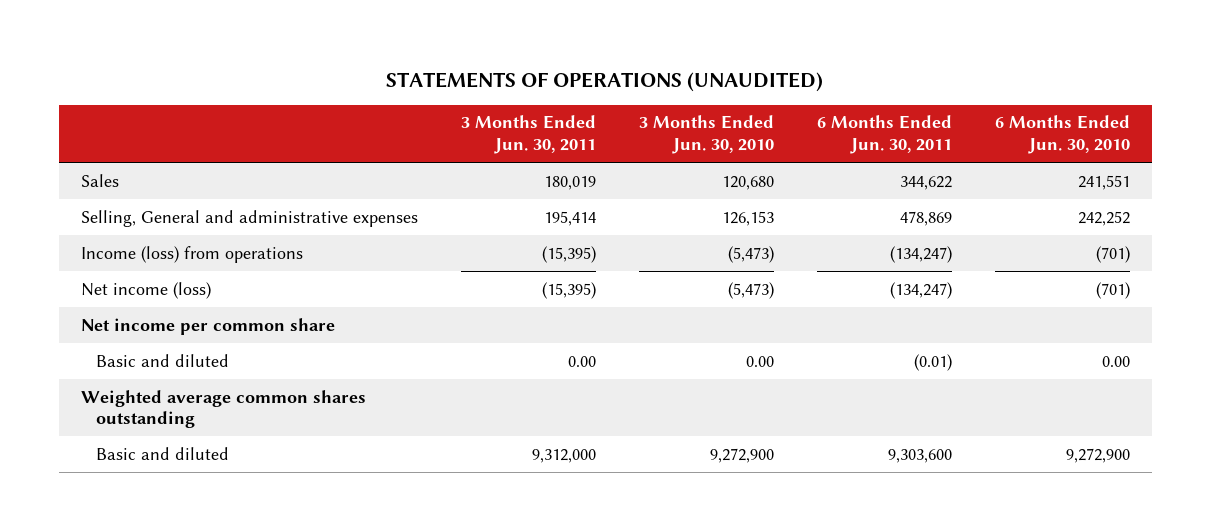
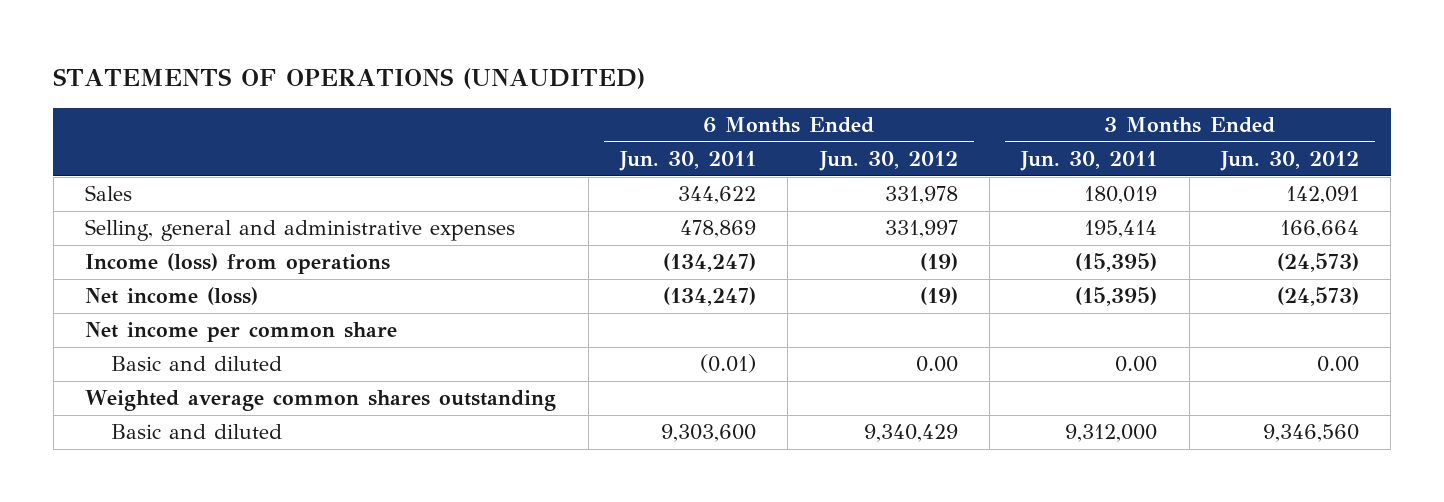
[638,115,774,155] 3 Months Ended Jun. 30, 2010 -> none
[995,115,1131,155] 6 Months Ended Jun. 30, 2010 -> none
none -> [818,150,958,171] Jun. 30, 2012
none -> [1220,150,1360,171] Jun. 30, 2012
[80,209,418,227] Selling, General and administrative expenses -> [85,219,516,242] Selling, general and administrative expenses

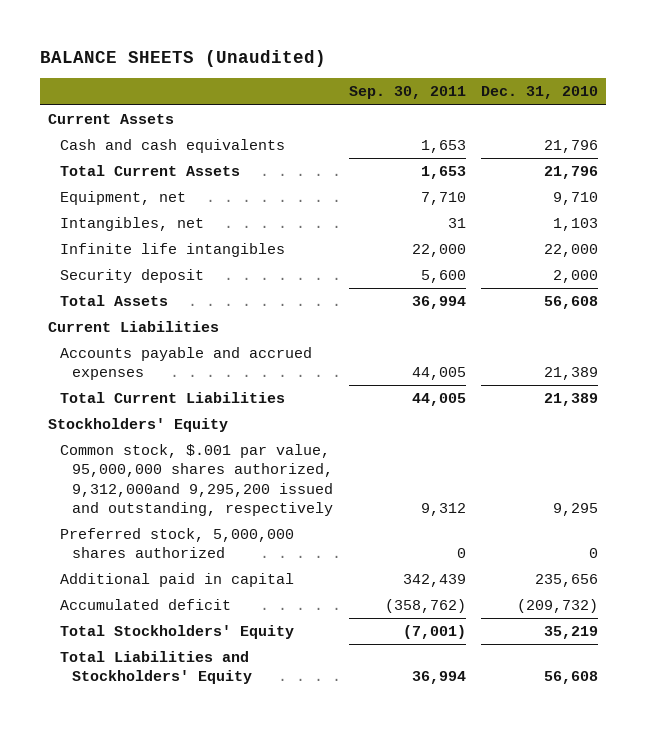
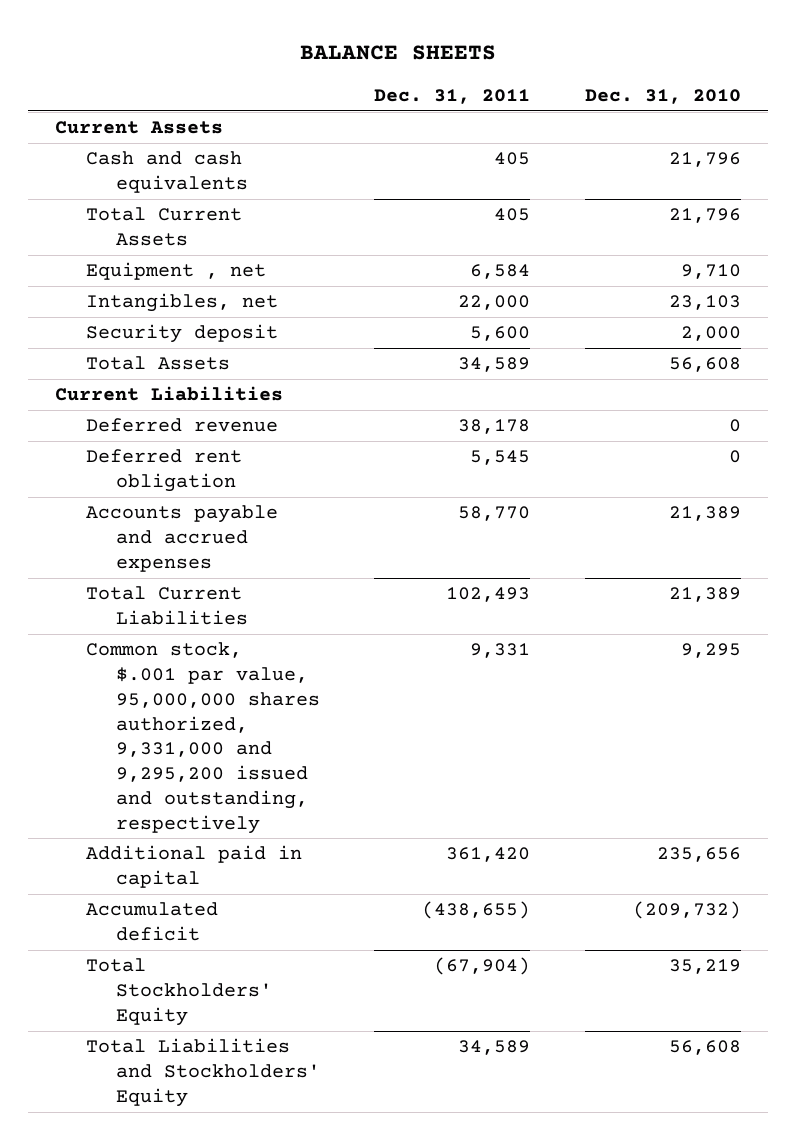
[40,50,327,68] BALANCE SHEETS (Unaudited) -> [300,45,497,61] BALANCE SHEETS
[348,86,466,100] Sep. 30, 2011 -> none
none -> [374,88,531,104] Dec. 31, 2011
[60,243,286,258] Infinite life intangibles -> none
[60,191,187,206] Equipment, net -> [85,262,266,281] Equipment , net
[552,218,598,232] 1,103 -> [668,295,741,311] 23,103
none -> [85,418,278,433] Deferred revenue
none -> [85,449,242,493] Deferred rent obligation
[47,418,228,433] Stockholders' Equity -> none
[60,528,295,559] Preferred stock, 5,000,000 shares authorized -> none
[60,444,334,516] Common stock, $.001 par value, 95,000,000 shares authorized, 9,312,000and 9,295,200 issued and outstanding, respectively -> [85,642,320,834] Common stock, $.001 par value, 95,000,000 shares authorized, 9,331,000 and 9,295,200 issued and outstanding, respectively

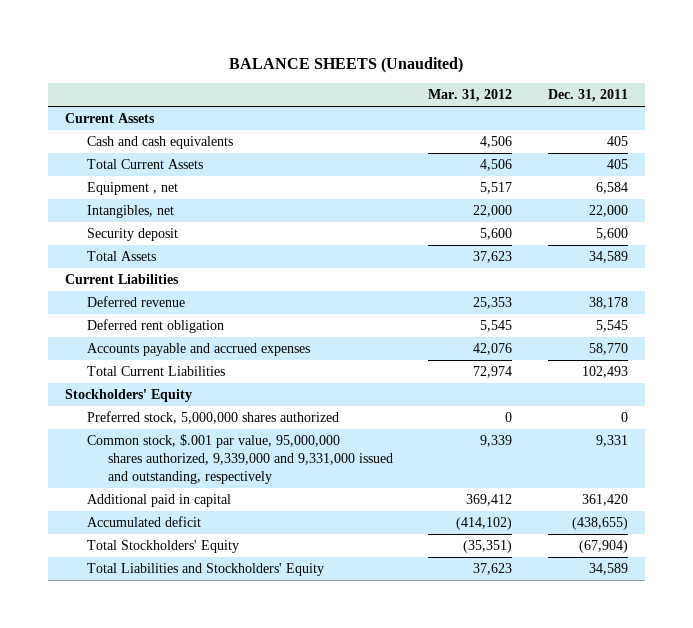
[300,45,497,61] BALANCE SHEETS -> [229,57,464,74] BALANCE SHEETS (Unaudited)
[584,88,741,104] Dec. 31, 2010 -> none
none -> [428,89,513,103] Mar. 31, 2012
none -> [65,388,193,402] Stockholders' Equity
none -> [86,410,339,424] Preferred stock, 5,000,000 shares authorized
[85,642,320,834] Common stock, $.001 par value, 95,000,000 shares authorized, 9,331,000 and 9,295,200 issued and outstanding, respectively -> [86,433,394,484] Common stock, $.001 par value, 95,000,000 shares authorized, 9,339,000 and 9,331,000 issued and outstanding, respectively

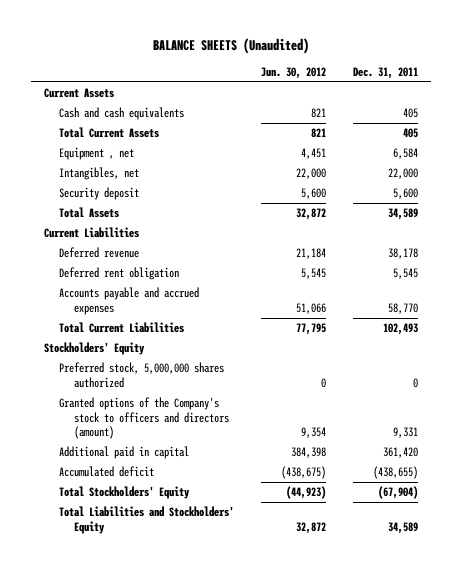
[428,89,513,103] Mar. 31, 2012 -> none
none -> [260,67,326,80] Jun. 30, 2012
[86,433,394,484] Common stock, $.001 par value, 95,000,000 shares authorized, 9,339,000 and 9,331,000 issued and outstanding, respectively -> [59,397,230,440] Granted options of the Company's stock to officers and directors (amount)

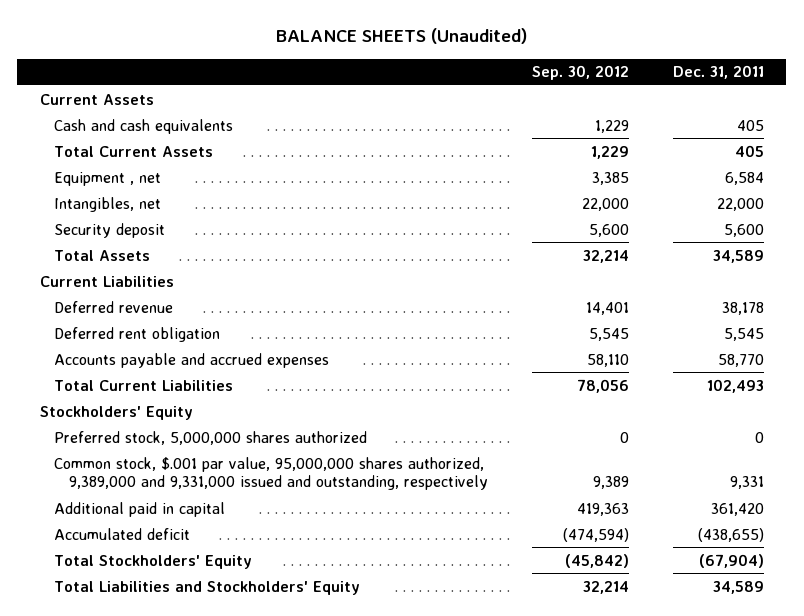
[260,67,326,80] Jun. 30, 2012 -> none
none -> [531,65,629,81] Sep. 30, 2012
[59,397,230,440] Granted options of the Company's stock to officers and directors (amount) -> [54,456,488,491] Common stock, $.001 par value, 95,000,000 shares authorized, 9,389,000 and 9,331,000 issued and outstanding, respectively

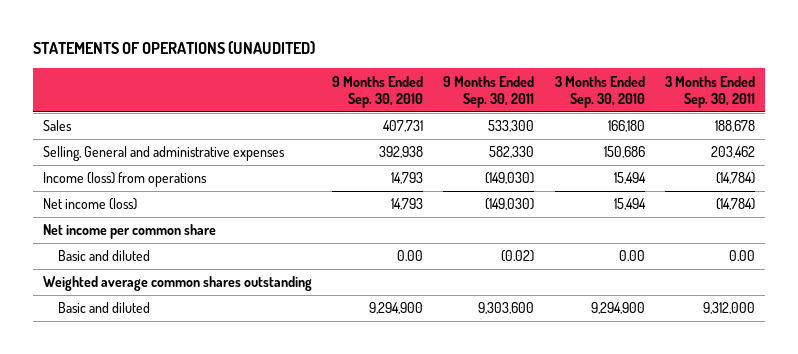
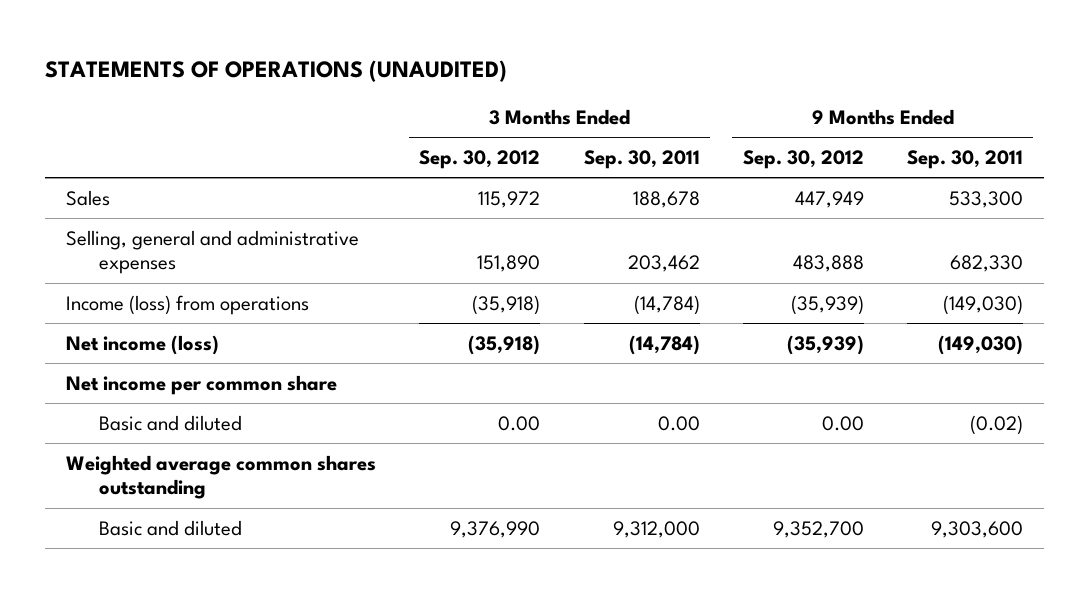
[332,75,424,108] 9 Months Ended Sep. 30, 2010 -> none
[554,75,645,108] 3 Months Ended Sep. 30, 2010 -> none
none -> [419,150,541,170] Sep. 30, 2012
none -> [742,150,864,170] Sep. 30, 2012
[42,146,285,162] Selling, General and administrative expenses -> [66,229,360,275] Selling, general and administrative expenses
[489,146,535,159] 582,330 -> [949,255,1023,273] 682,330

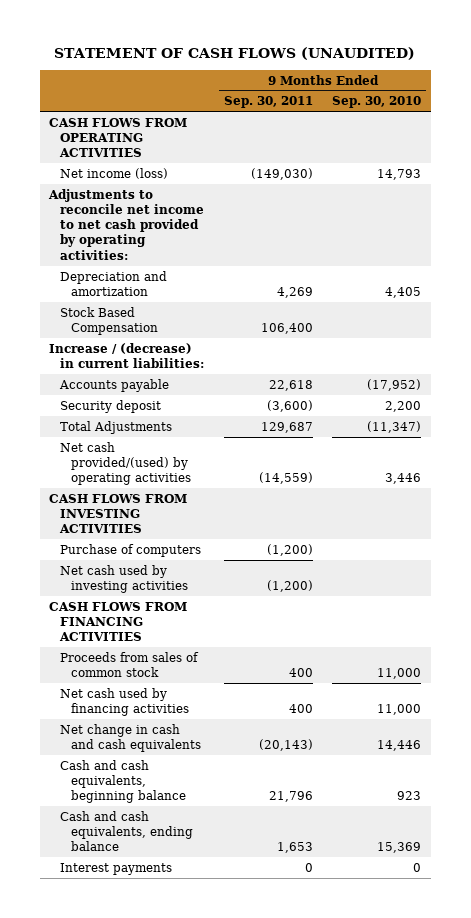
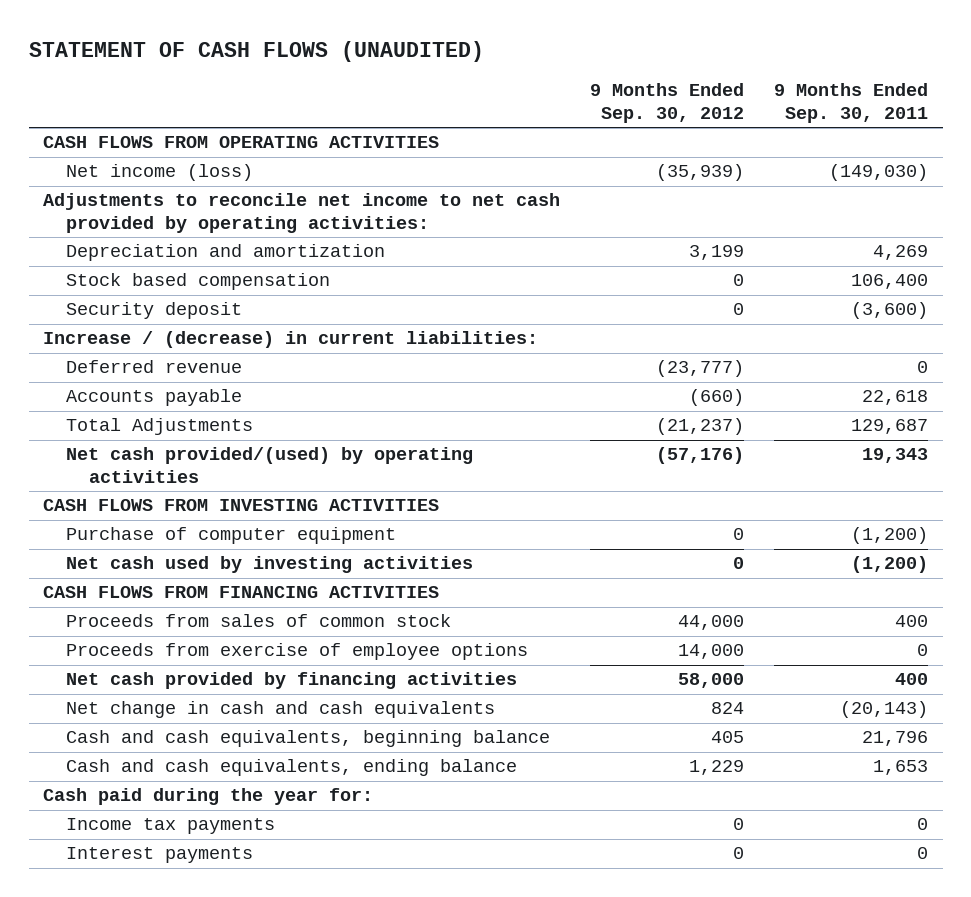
[332,96,422,109] Sep. 30, 2010 -> none
none -> [590,83,745,123] 9 Months Ended Sep. 30, 2012
[60,306,158,335] Stock Based Compensation -> [66,273,331,291] Stock based compensation
[60,399,162,413] Security deposit -> [66,302,243,320] Security deposit
none -> [66,360,243,374] Deferred revenue
[258,472,313,485] (14,559) -> [861,448,928,464] 19,343
[60,543,202,557] Purchase of computers -> [66,527,397,545] Purchase of computer equipment
none -> [66,643,529,661] Proceeds from exercise of employee options
[60,687,189,716] Net cash used by financing activities -> [66,672,518,690] Net cash provided by financing activities
none -> [43,788,374,806] Cash paid during the year for:
none -> [66,818,276,835] Income tax payments

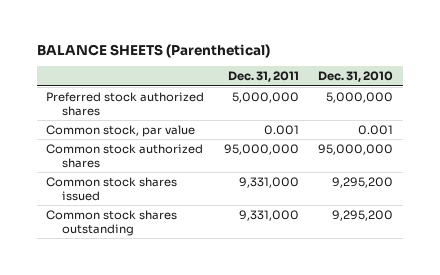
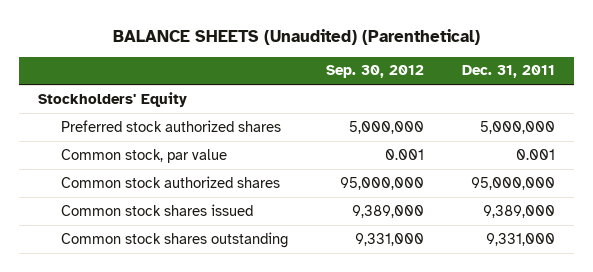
[36,43,270,58] BALANCE SHEETS (Parenthetical) -> [112,28,480,45] BALANCE SHEETS (Unaudited) (Parenthetical)
[318,71,394,83] Dec. 31, 2010 -> none
none -> [325,65,424,79] Sep. 30, 2012
none -> [37,91,187,107] Stockholders' Equity
[238,176,299,188] 9,331,000 -> [483,204,556,218] 9,389,000

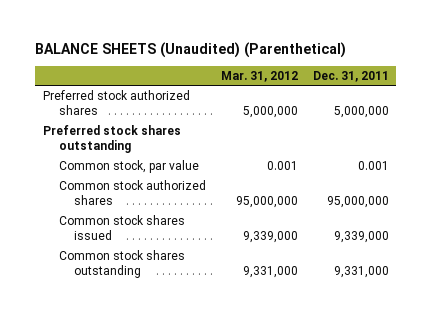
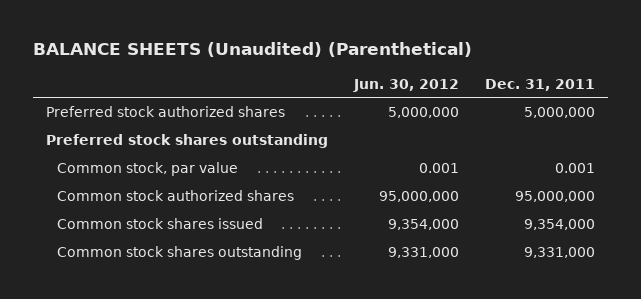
[220,70,298,82] Mar. 31, 2012 -> none
none -> [353,78,460,92] Jun. 30, 2012
[333,231,389,244] 9,339,000 -> [524,219,596,231] 9,354,000

